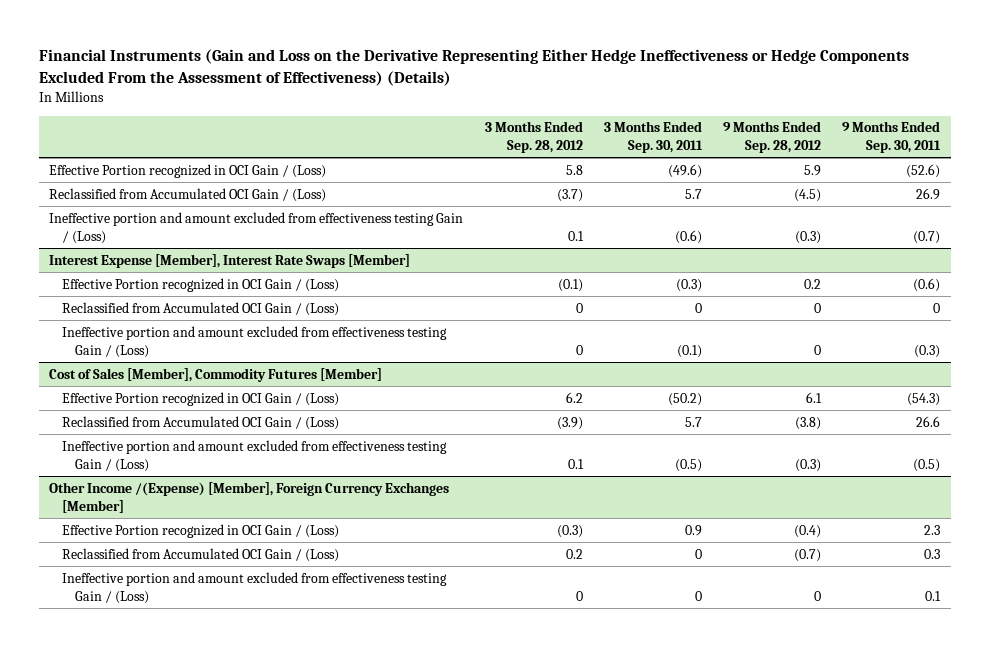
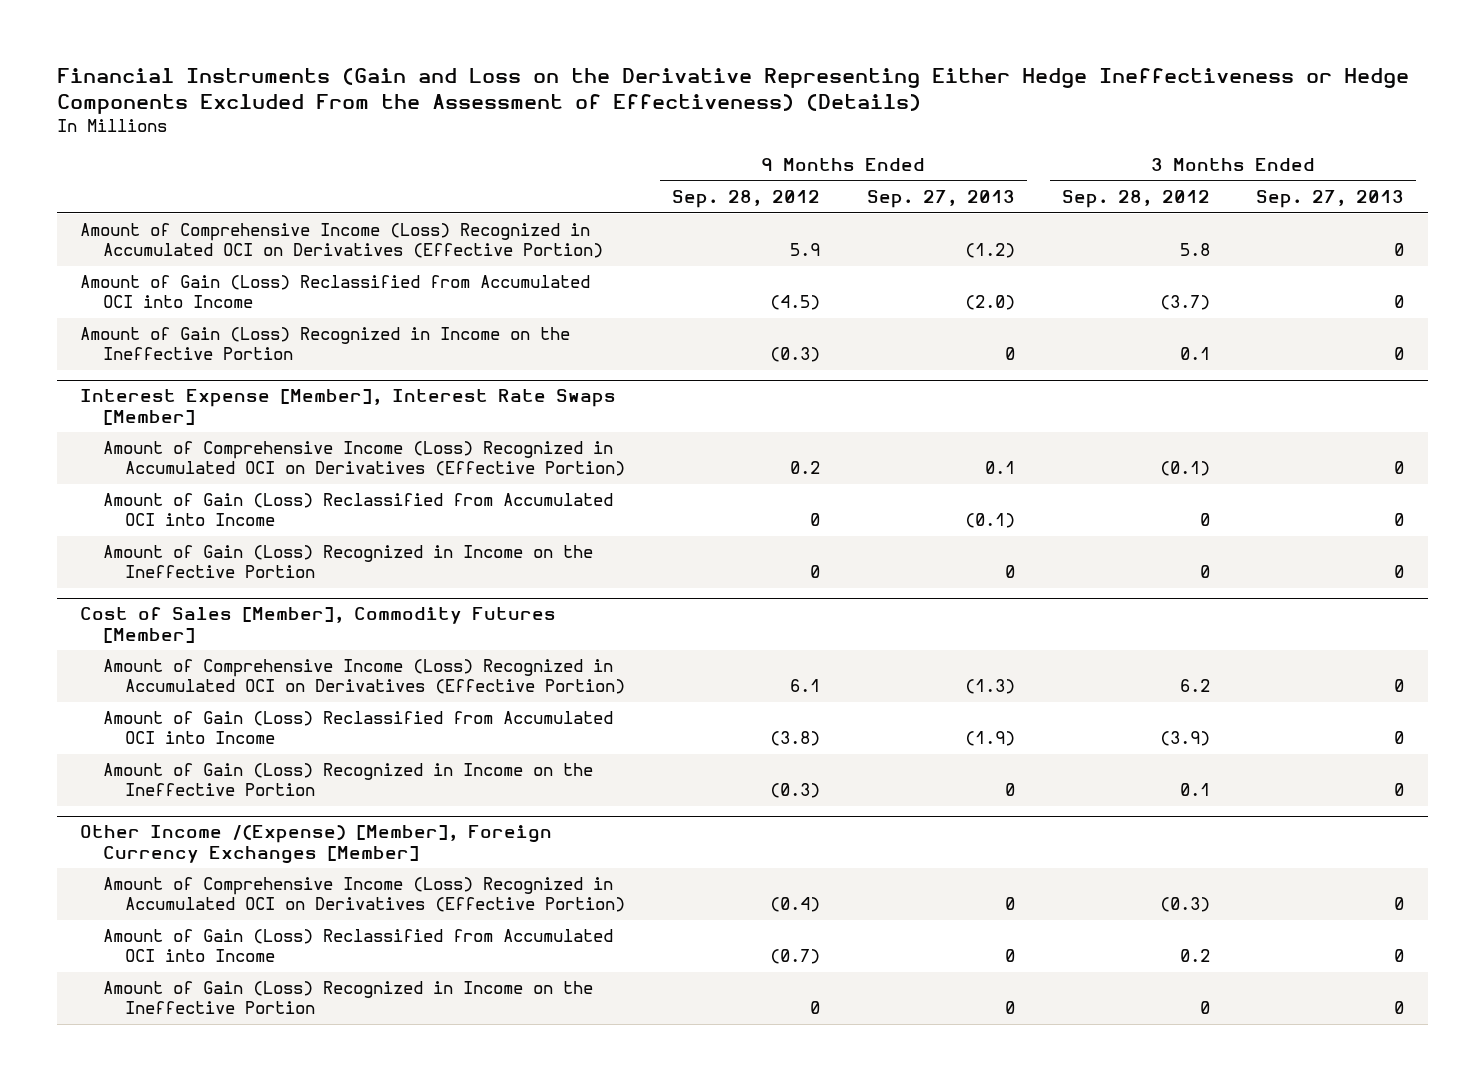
[603,121,703,154] 3 Months Ended Sep. 30, 2011 -> none
[842,121,942,154] 9 Months Ended Sep. 30, 2011 -> none
none -> [866,190,1015,209] Sep. 27, 2013
none -> [1256,190,1405,209] Sep. 27, 2013
[49,163,327,178] Effective Portion recognized in OCI Gain / (Loss) -> [79,223,603,259] Amount of Comprehensive Income (Loss) Recognized in Accumulated OCI on Derivatives (Effective Portion)
[49,187,327,202] Reclassified from Accumulated OCI Gain / (Loss) -> [79,275,590,309] Amount of Gain (Loss) Reclassified from Accumulated OCI into Income
[49,211,464,244] Ineffective portion and amount excluded from effectiveness testing Gain / (Loss) -> [79,327,570,361] Amount of Gain (Loss) Recognized in Income on the Ineffective Portion
[62,277,340,292] Effective Portion recognized in OCI Gain / (Loss) -> [102,441,626,477] Amount of Comprehensive Income (Loss) Recognized in Accumulated OCI on Derivatives (Effective Portion)
[62,301,340,316] Reclassified from Accumulated OCI Gain / (Loss) -> [102,493,613,527] Amount of Gain (Loss) Reclassified from Accumulated OCI into Income
[62,325,448,358] Ineffective portion and amount excluded from effectiveness testing Gain / (Loss) -> [102,545,593,579] Amount of Gain (Loss) Recognized in Income on the Ineffective Portion
[62,391,340,406] Effective Portion recognized in OCI Gain / (Loss) -> [102,659,626,695] Amount of Comprehensive Income (Loss) Recognized in Accumulated OCI on Derivatives (Effective Portion)
[62,415,340,430] Reclassified from Accumulated OCI Gain / (Loss) -> [102,711,613,745] Amount of Gain (Loss) Reclassified from Accumulated OCI into Income
[62,439,448,472] Ineffective portion and amount excluded from effectiveness testing Gain / (Loss) -> [102,763,593,797] Amount of Gain (Loss) Recognized in Income on the Ineffective Portion
[62,523,340,538] Effective Portion recognized in OCI Gain / (Loss) -> [102,877,626,913] Amount of Comprehensive Income (Loss) Recognized in Accumulated OCI on Derivatives (Effective Portion)
[62,547,340,562] Reclassified from Accumulated OCI Gain / (Loss) -> [102,929,613,963] Amount of Gain (Loss) Reclassified from Accumulated OCI into Income
[62,571,448,604] Ineffective portion and amount excluded from effectiveness testing Gain / (Loss) -> [102,981,593,1015] Amount of Gain (Loss) Recognized in Income on the Ineffective Portion

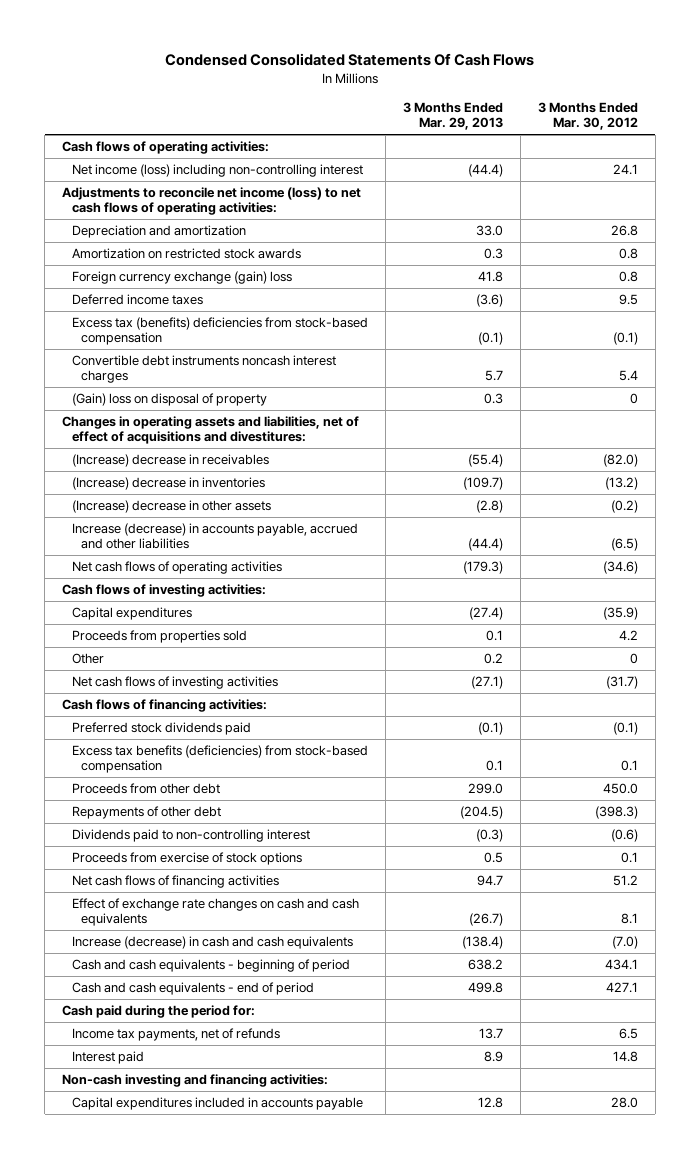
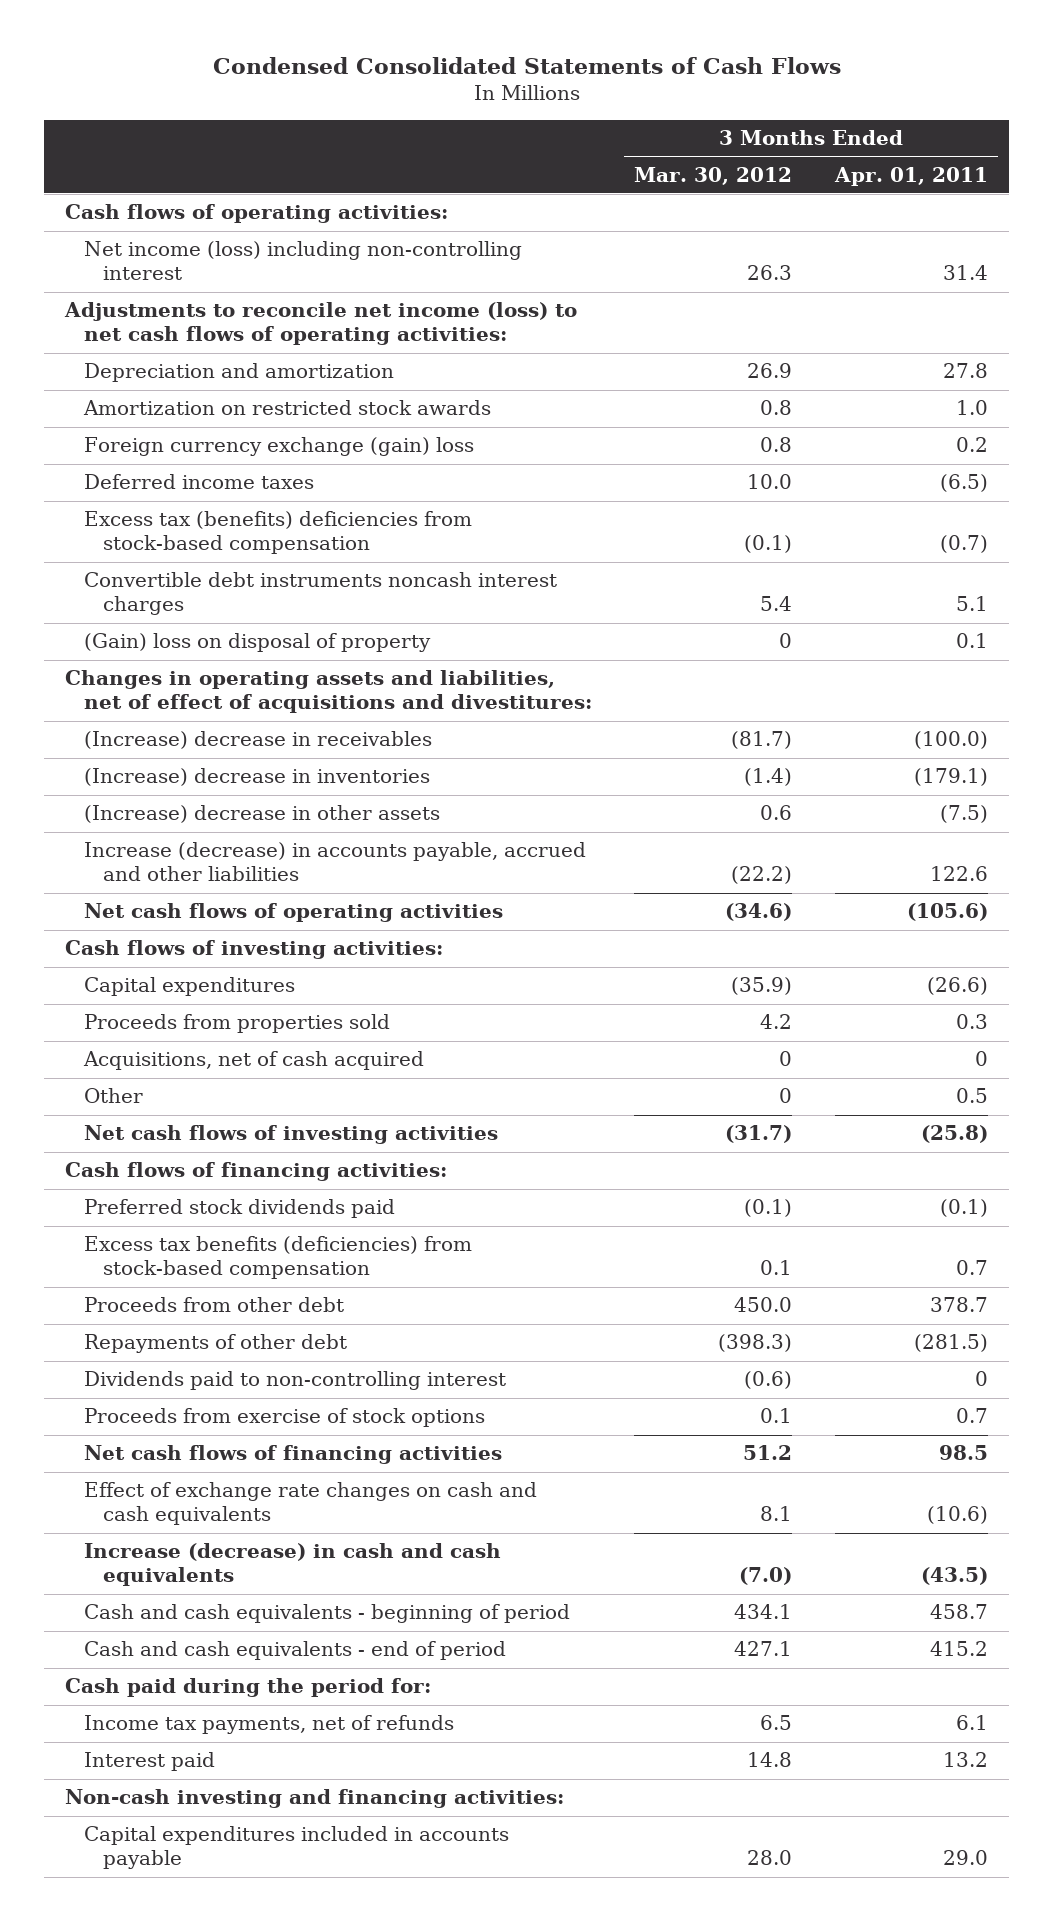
[165,53,535,67] Condensed Consolidated Statements Of Cash Flows -> [212,57,841,75] Condensed Consolidated Statements of Cash Flows
[402,101,503,131] 3 Months Ended Mar. 29, 2013 -> none
none -> [833,166,988,186] Apr. 01, 2011
[612,164,638,176] 24.1 -> [747,265,793,281] 26.3
[610,225,638,237] 26.8 -> [747,363,793,379] 26.9
[618,294,638,306] 9.5 -> [747,474,793,490] 10.0
[602,454,638,468] (82.0) -> [731,731,793,750] (81.7)
[604,477,638,491] (13.2) -> [744,768,793,787] (1.4)
[610,500,638,514] (0.2) -> [760,805,793,821] 0.6
[610,538,638,552] (6.5) -> [731,866,793,885] (22.2)
none -> [83,1051,425,1071] Acquisitions, net of cash acquired

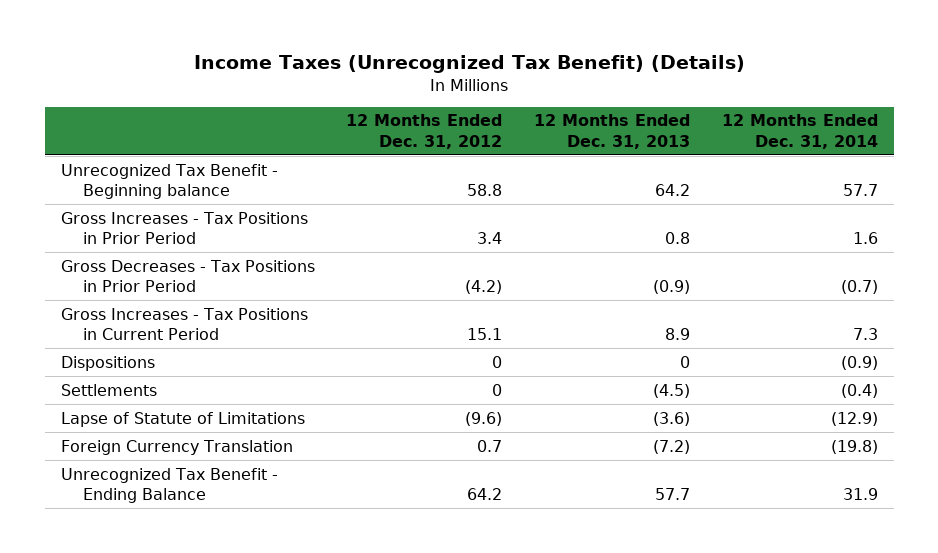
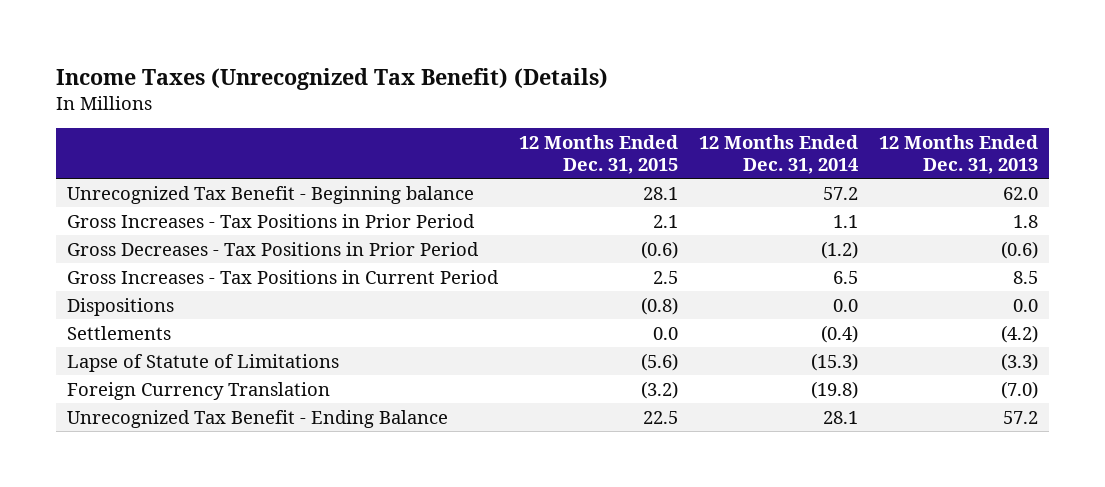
[346,114,503,149] 12 Months Ended Dec. 31, 2012 -> none
none -> [518,134,678,174] 12 Months Ended Dec. 31, 2015
[654,183,690,196] 64.2 -> [1003,186,1039,200] 62.0
[842,183,878,196] 57.7 -> [823,186,859,200] 57.2
[664,231,690,244] 0.8 -> [1013,214,1039,228] 1.8
[852,231,878,244] 1.6 -> [833,214,859,228] 1.1
[652,279,690,294] (0.9) -> [1001,240,1039,259] (0.6)
[840,279,878,294] (0.7) -> [821,240,859,259] (1.2)
[664,327,690,340] 8.9 -> [1013,270,1039,284] 8.5
[852,327,878,340] 7.3 -> [833,270,859,284] 6.5
[679,355,690,368] 0 -> [1013,298,1039,312] 0.0
[840,355,878,370] (0.9) -> [833,298,859,312] 0.0
[652,383,690,398] (4.5) -> [1001,324,1039,343] (4.2)
[652,411,690,426] (3.6) -> [1001,352,1039,371] (3.3)
[830,411,878,426] (12.9) -> [811,352,859,371] (15.3)
[652,439,690,454] (7.2) -> [1001,380,1039,399] (7.0)
[654,487,690,500] 57.7 -> [1003,410,1039,424] 57.2
[842,487,878,500] 31.9 -> [823,410,859,424] 28.1

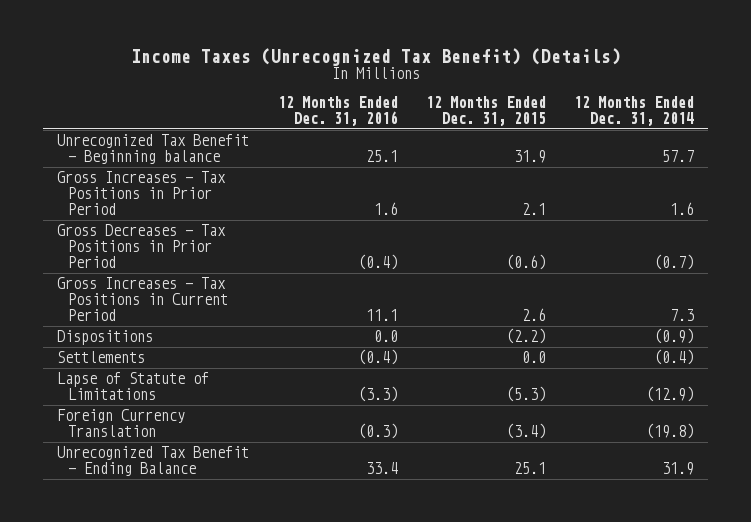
[879,134,1039,174] 12 Months Ended Dec. 31, 2013 -> none
none -> [277,96,398,127] 12 Months Ended Dec. 31, 2016
[642,186,678,200] 28.1 -> [513,150,546,164] 31.9
[823,186,859,200] 57.2 -> [662,150,695,163] 57.7
[833,214,859,228] 1.1 -> [670,202,695,216] 1.6
[821,240,859,259] (1.2) -> [654,254,695,271] (0.7)
[652,270,678,284] 2.5 -> [521,308,546,322] 2.6
[833,270,859,284] 6.5 -> [670,309,695,322] 7.3
[640,296,678,315] (0.8) -> [505,328,546,345] (2.2)
[833,298,859,312] 0.0 -> [654,328,695,345] (0.9)
[640,352,678,371] (5.6) -> [505,386,546,403] (5.3)
[811,352,859,371] (15.3) -> [646,386,695,403] (12.9)
[640,380,678,399] (3.2) -> [505,423,546,440] (3.4)
[642,410,678,424] 22.5 -> [513,462,546,475] 25.1
[823,410,859,424] 28.1 -> [662,462,695,476] 31.9

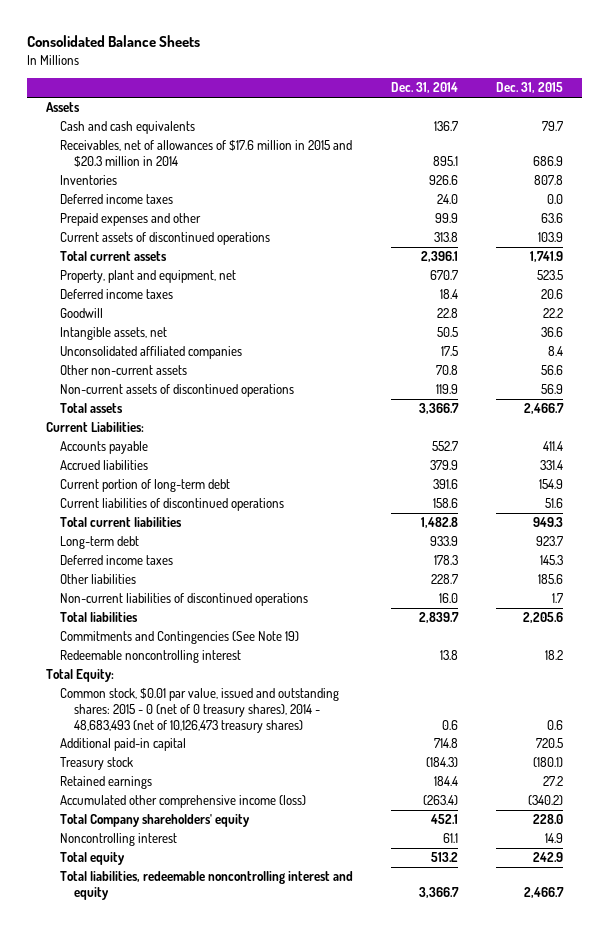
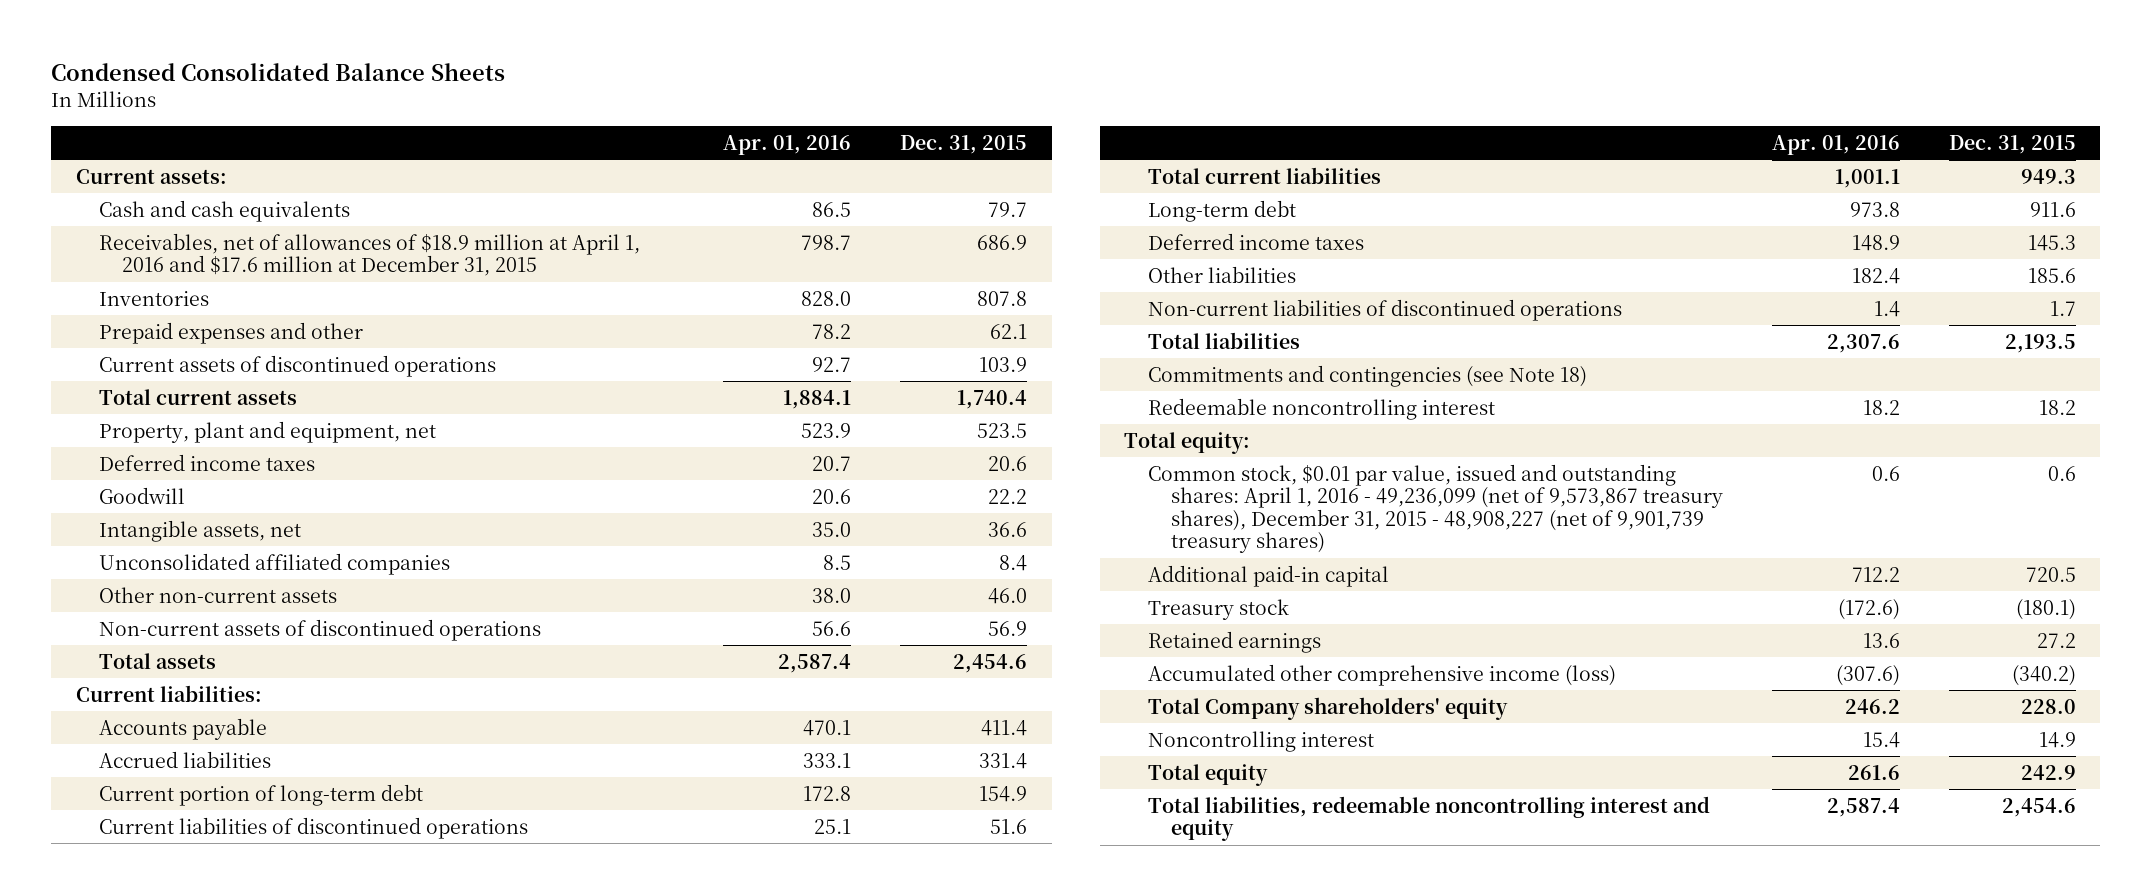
[26,34,200,47] Consolidated Balance Sheets -> [51,63,506,82] Condensed Consolidated Balance Sheets
[390,82,458,94] Dec. 31, 2014 -> none
none -> [722,134,851,155] Apr. 01, 2016
[45,102,80,113] Assets -> [75,168,227,184] Current assets:
[59,140,352,167] Receivables, net of allowances of $17.6 million in 2015 and $20.3 million in 2014 -> [98,232,640,277] Receivables, net of allowances of $18.9 million at April 1, 2016 and $17.6 million at December 31, 2015
[59,194,173,205] Deferred income taxes -> none
[540,213,563,224] 63.6 -> [990,323,1028,339] 62.1
[529,251,563,263] 1,741.9 -> [957,389,1028,409] 1,740.4
[540,365,563,376] 56.6 -> [988,587,1028,604] 46.0
[523,403,564,415] 2,466.7 -> [953,653,1028,673] 2,454.6
[45,422,144,433] Current Liabilities: -> [75,684,262,702] Current liabilities:
[535,536,563,547] 923.7 -> [2029,201,2076,217] 911.6
[522,612,563,624] 2,205.6 -> [2004,333,2076,353] 2,193.5
[59,631,299,645] Commitments and Contingencies (See Note 19) -> [1147,364,1587,387] Commitments and contingencies (see Note 18)
[45,669,114,683] Total Equity: -> [1124,431,1251,454] Total equity:
[59,688,339,733] Common stock, $0.01 par value, issued and outstanding shares: 2015 - 0 (net of 0 treasury shares), 2014 - 48,683,493 (net of 10,126,473 treasury shares) -> [1147,463,1723,554] Common stock, $0.01 par value, issued and outstanding shares: April 1, 2016 - 49,236,099 (net of 9,573,867 treasury shares), December 31, 2015 - 48,908,227 (net of 9,901,739 treasury shares)
[523,886,564,898] 2,466.7 -> [2001,797,2076,817] 2,454.6

